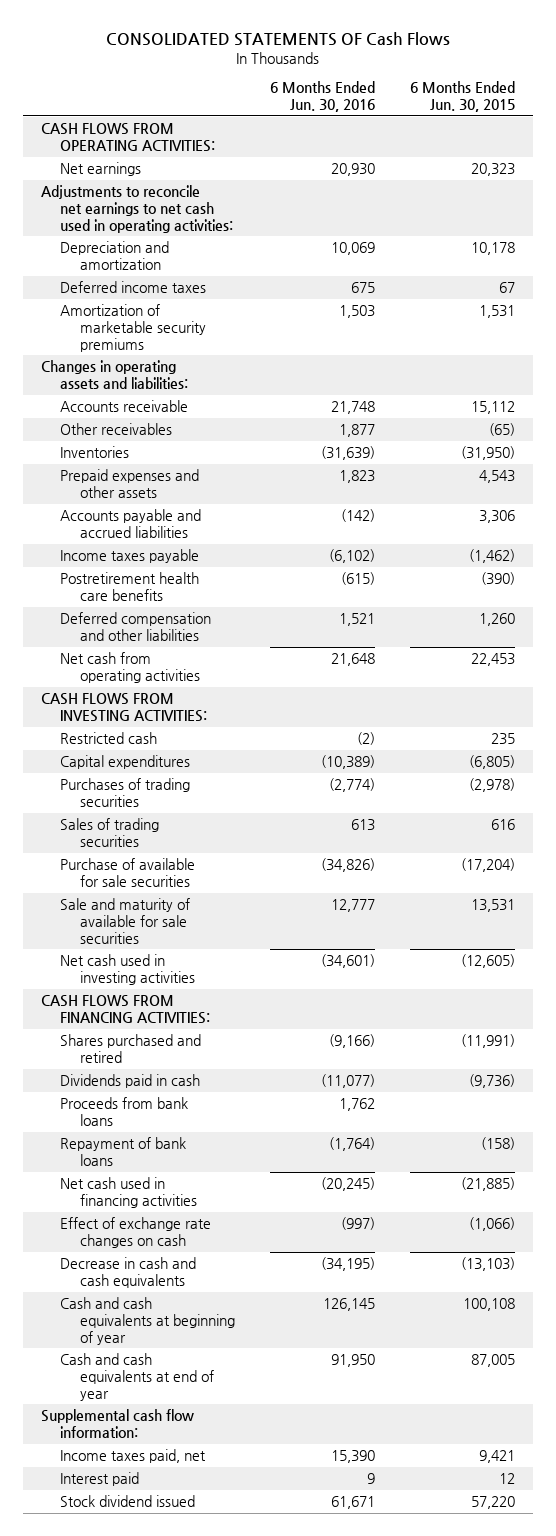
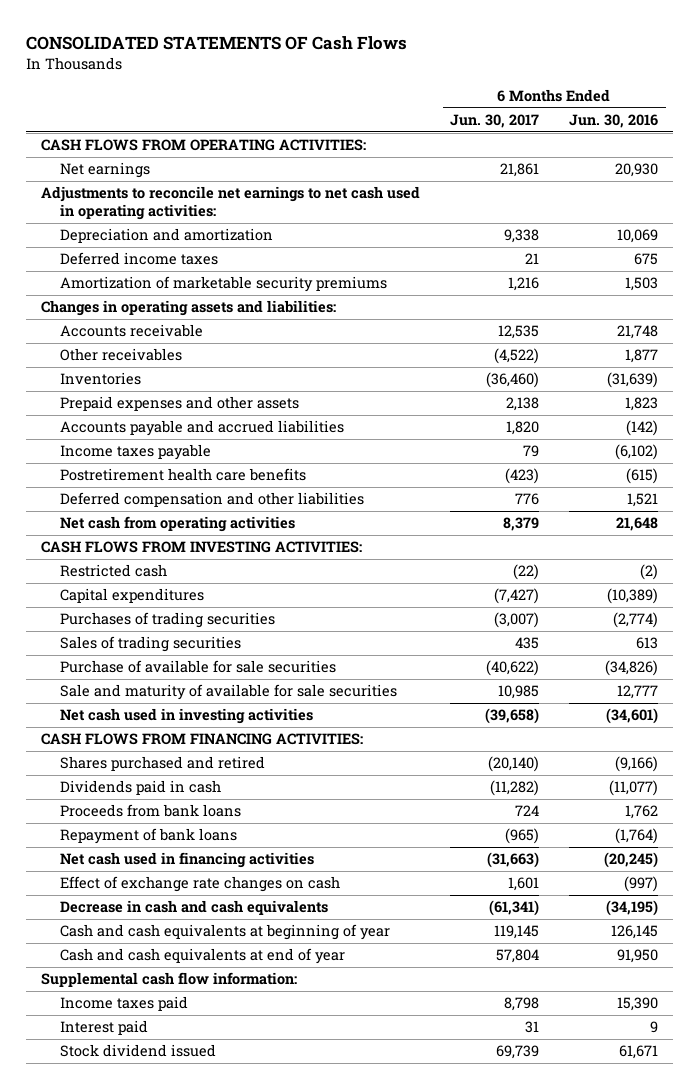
[410,81,516,113] 6 Months Ended Jun. 30, 2015 -> none
none -> [450,114,540,129] Jun. 30, 2017
[60,1449,207,1464] Income taxes paid, net -> [60,996,189,1012] Income taxes paid

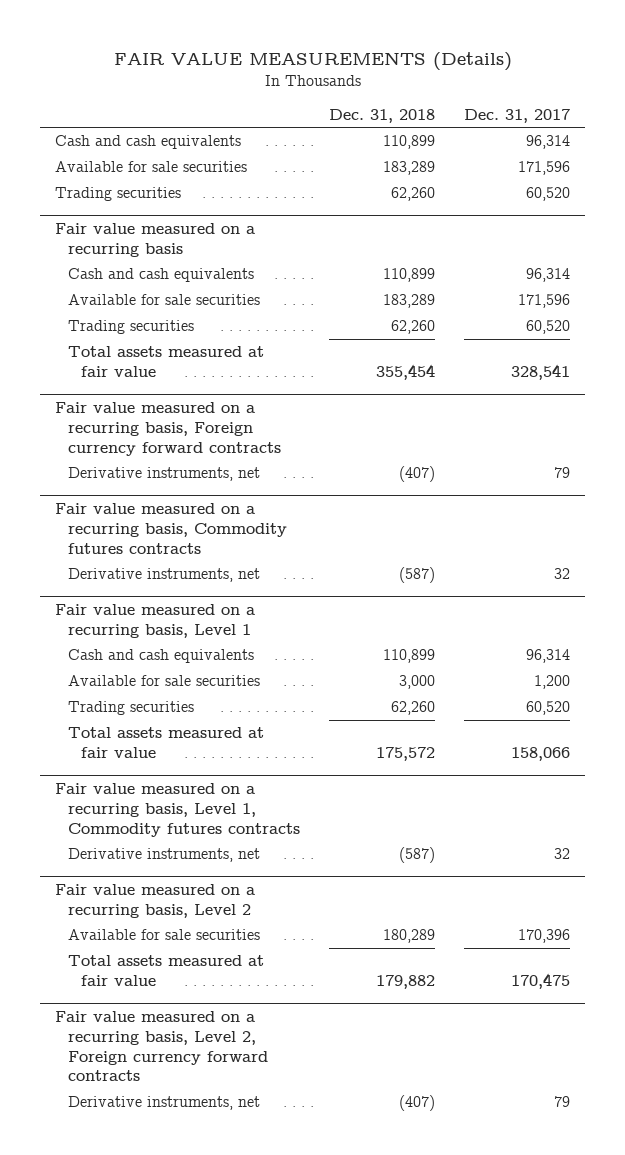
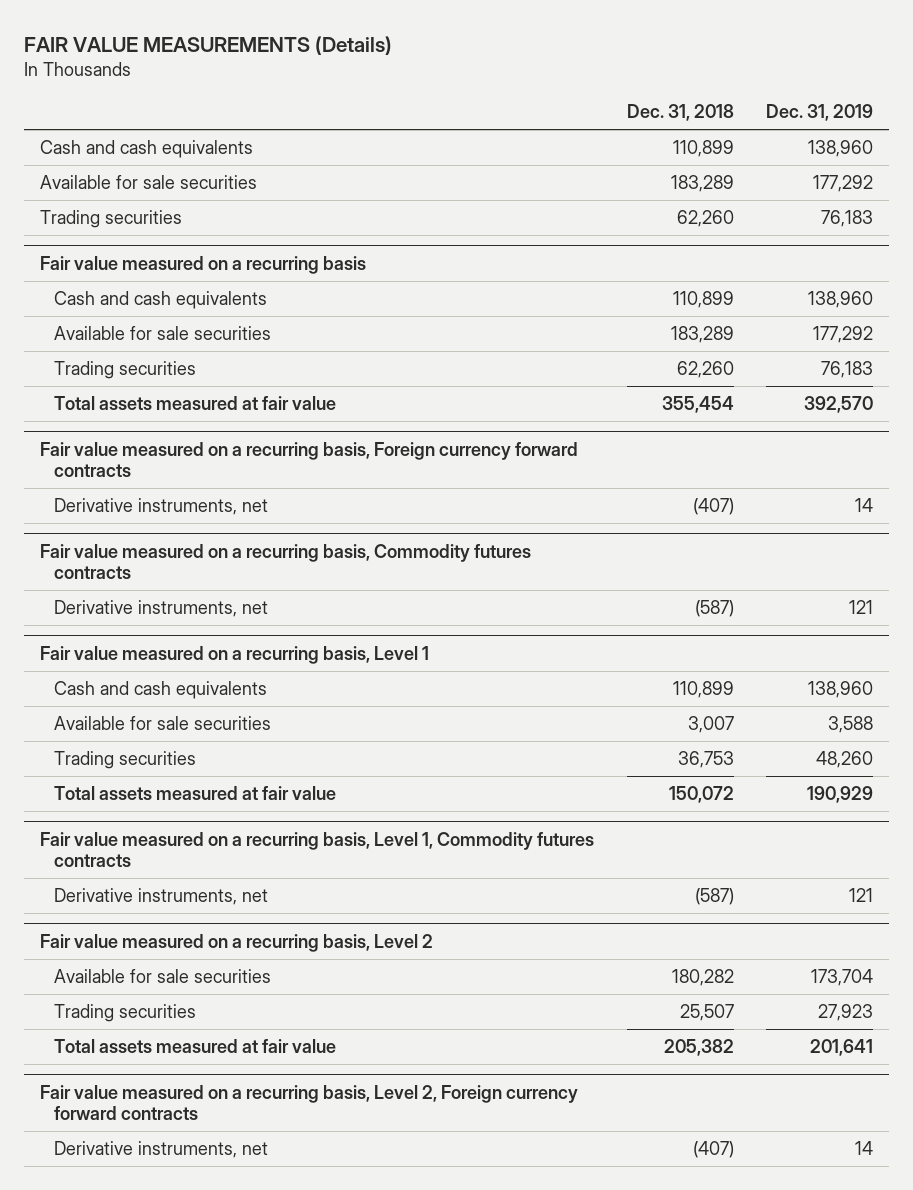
[464,108,571,123] Dec. 31, 2017 -> none
none -> [765,104,873,122] Dec. 31, 2019
[399,675,436,690] 3,000 -> [687,715,734,733] 3,007
[391,701,436,716] 62,260 -> [677,750,734,768] 36,753
[376,747,436,762] 175,572 -> [668,785,734,803] 150,072
[383,929,436,944] 180,289 -> [671,968,734,986] 180,282
none -> [53,1003,196,1022] Trading securities
[376,975,436,990] 179,882 -> [663,1038,734,1056] 205,382

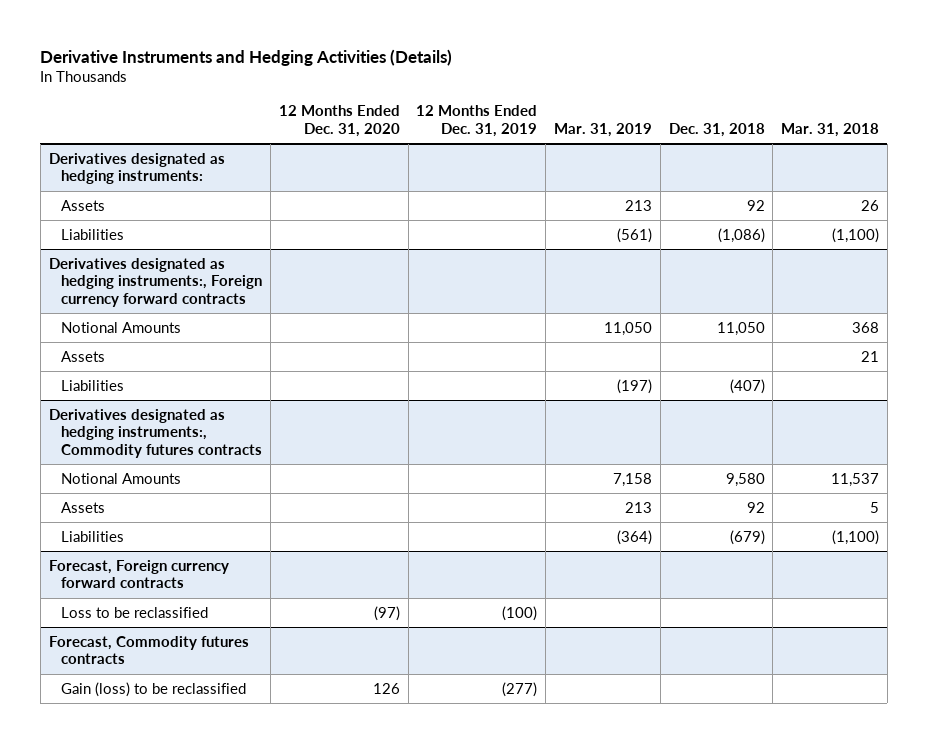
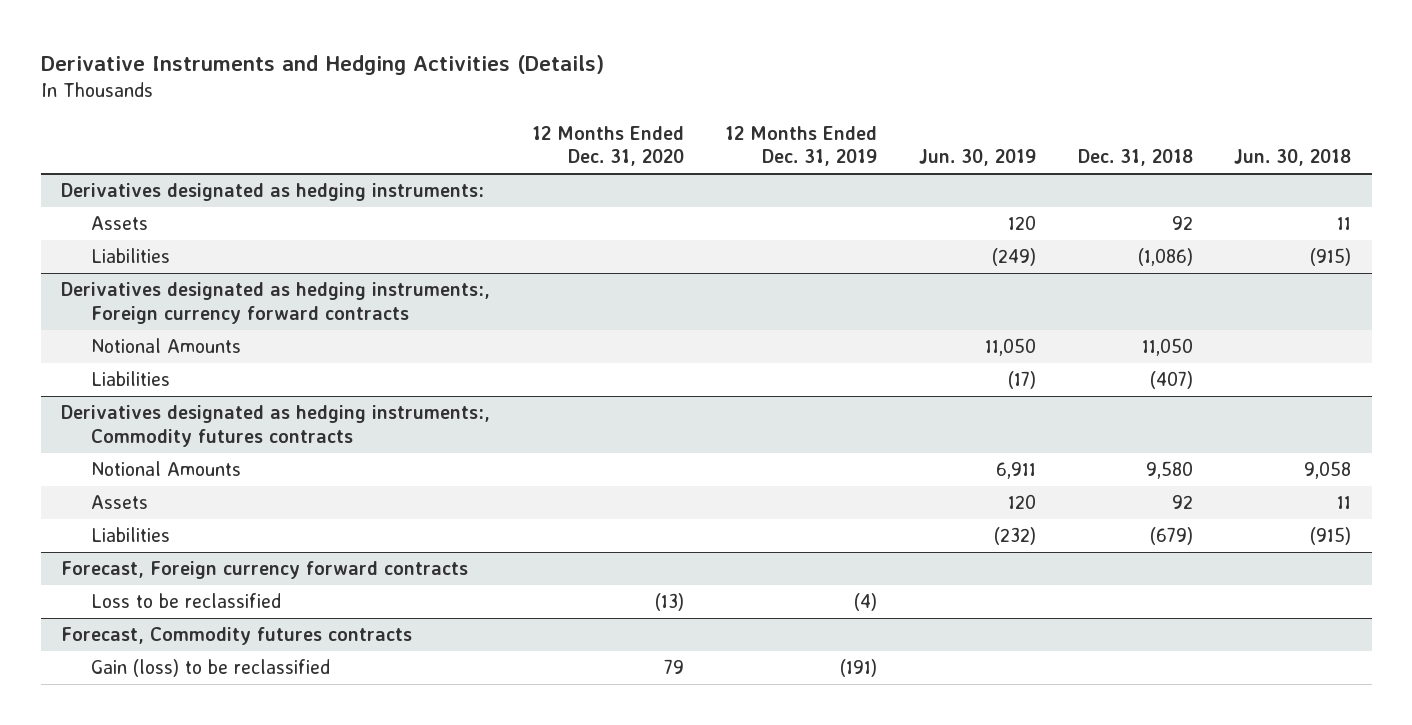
[553,122,652,137] Mar. 31, 2019 -> none
[781,122,880,137] Mar. 31, 2018 -> none
none -> [919,149,1037,167] Jun. 30, 2019
none -> [1234,149,1352,167] Jun. 30, 2018
[61,350,106,362] Assets -> none
[373,605,400,621] (97) -> [654,593,684,612] (13)
[502,605,538,621] (100) -> [854,593,878,612] (4)
[372,682,400,694] 126 -> [663,659,684,675] 79
[502,681,538,697] (277) -> [840,659,878,678] (191)

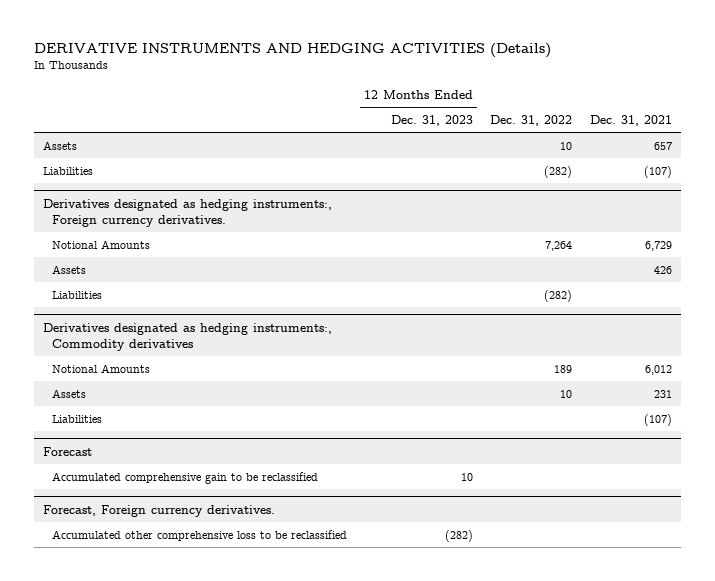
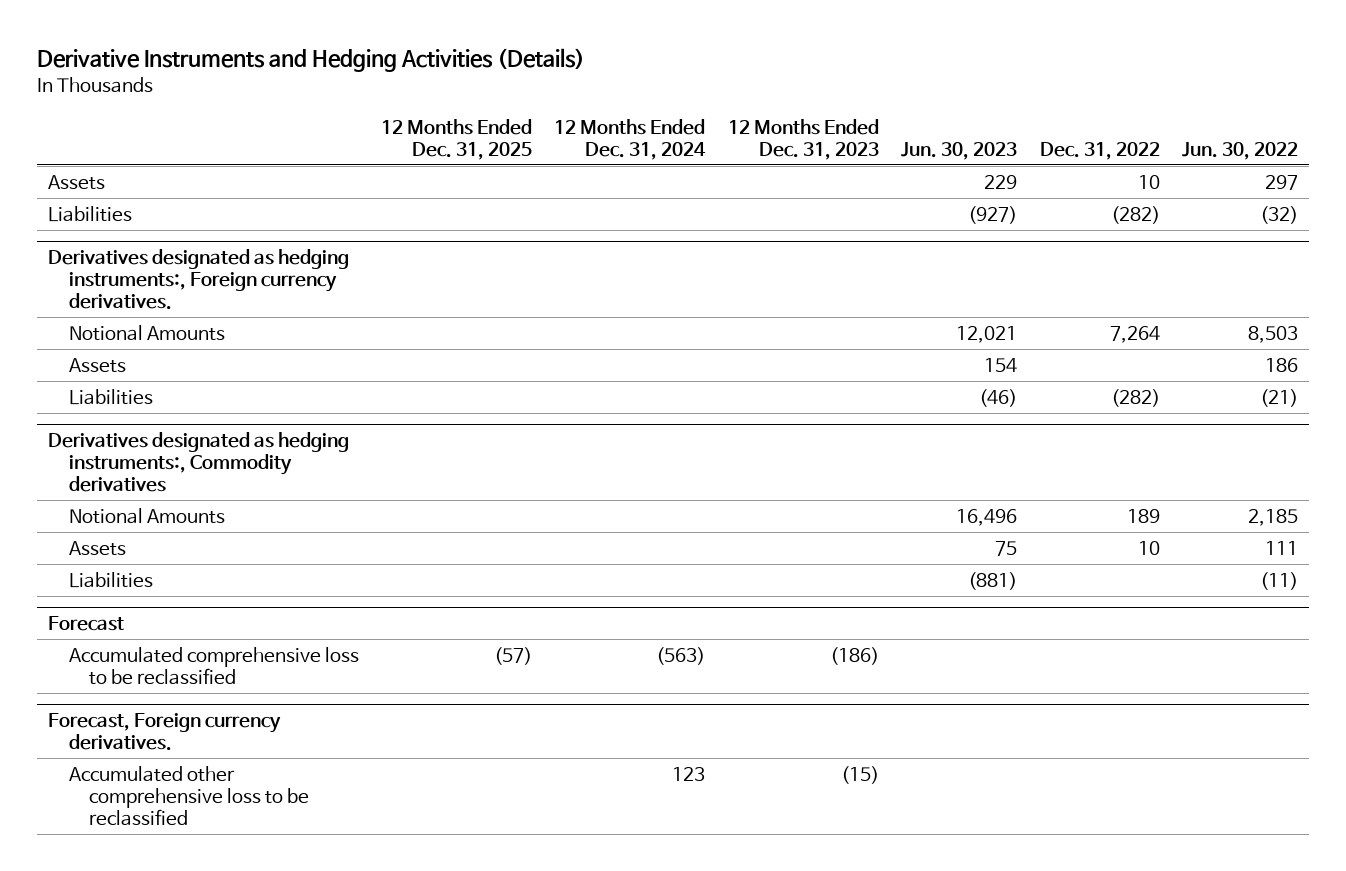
[34,43,552,59] DERIVATIVE INSTRUMENTS AND HEDGING ACTIVITIES (Details) -> [37,48,586,73] Derivative Instruments and Hedging Activities (Details)
[589,114,672,126] Dec. 31, 2021 -> none
none -> [381,118,533,160] 12 Months Ended Dec. 31, 2025
none -> [554,118,707,160] 12 Months Ended Dec. 31, 2024
none -> [901,141,1018,160] Jun. 30, 2023
none -> [1181,141,1298,160] Jun. 30, 2022
[51,471,318,484] Accumulated comprehensive gain to be reclassified -> [68,646,359,686] Accumulated comprehensive loss to be reclassified
[461,472,474,481] 10 -> [829,646,879,665] (186)
[445,529,474,542] (282) -> [840,765,879,784] (15)

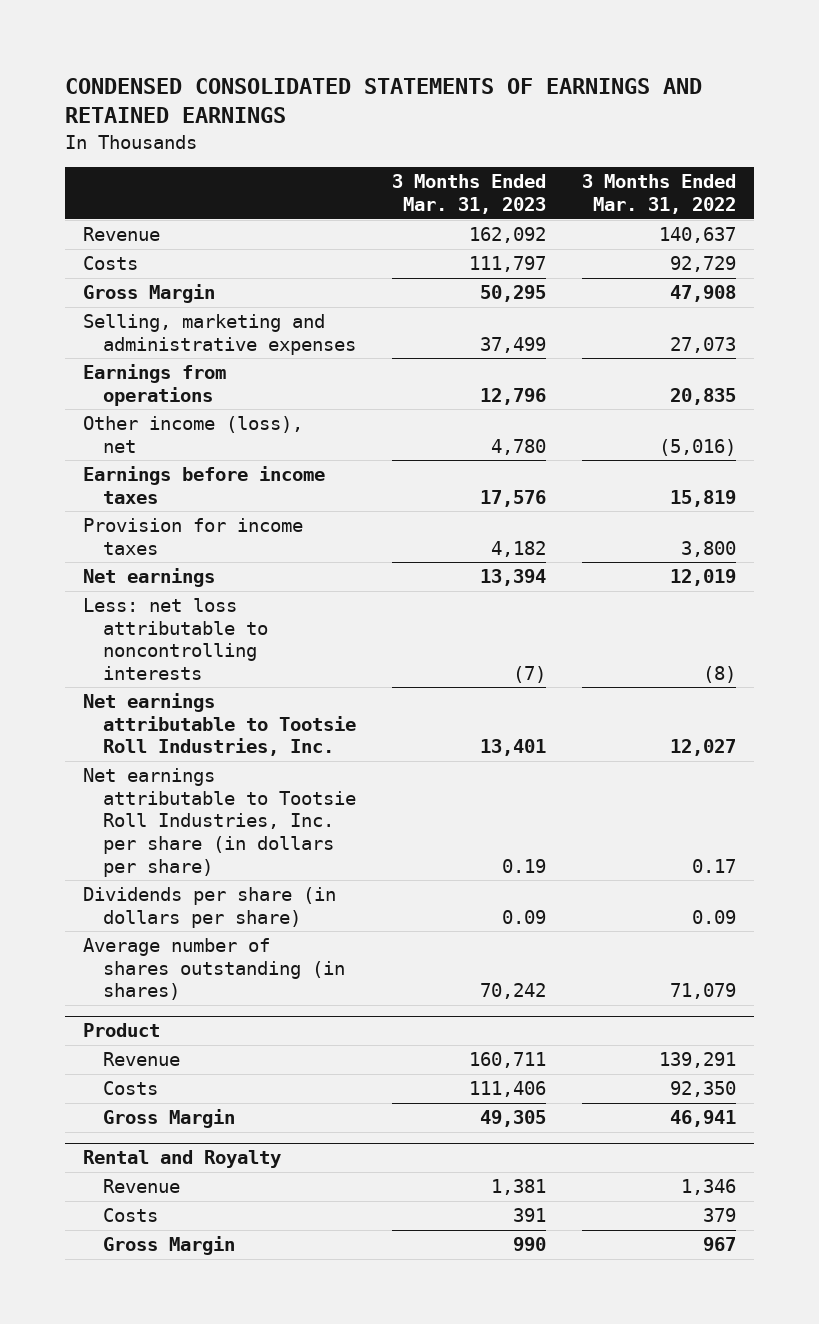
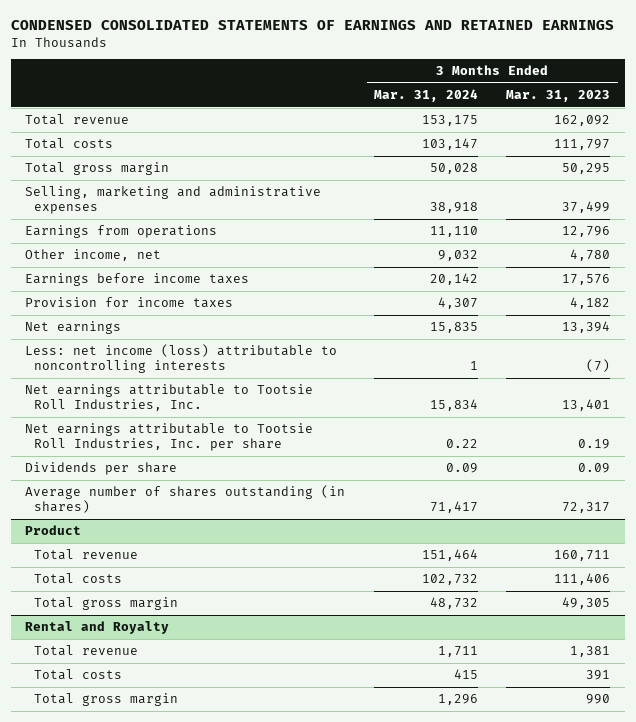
[581,174,736,215] 3 Months Ended Mar. 31, 2022 -> none
none -> [373,88,478,102] Mar. 31, 2024
[82,227,160,242] Revenue -> [25,114,130,126] Total revenue
[82,256,138,271] Costs -> [25,138,114,150] Total costs
[82,284,215,304] Gross Margin -> [25,162,170,176] Total gross margin
[82,416,303,453] Other income (loss), net -> [25,249,162,262] Other income, net
[82,598,268,680] Less: net loss attributable to noncontrolling interests -> [25,344,338,374] Less: net income (loss) attributable to noncontrolling interests
[82,768,356,877] Net earnings attributable to Tootsie Roll Industries, Inc. per share (in dollars per share) -> [25,423,314,452] Net earnings attributable to Tootsie Roll Industries, Inc. per share
[82,887,336,928] Dividends per share (in dollars per share) -> [25,462,178,476] Dividends per share
[479,983,546,1000] 70,242 -> [562,502,611,514] 72,317
[102,1052,180,1067] Revenue -> [34,549,139,561] Total revenue
[102,1081,158,1096] Costs -> [34,573,123,585] Total costs
[102,1109,235,1129] Gross Margin -> [34,597,179,611] Total gross margin
[102,1179,180,1194] Revenue -> [34,645,139,657] Total revenue
[102,1208,158,1223] Costs -> [34,669,123,681] Total costs
[102,1236,235,1256] Gross Margin -> [34,693,179,707] Total gross margin

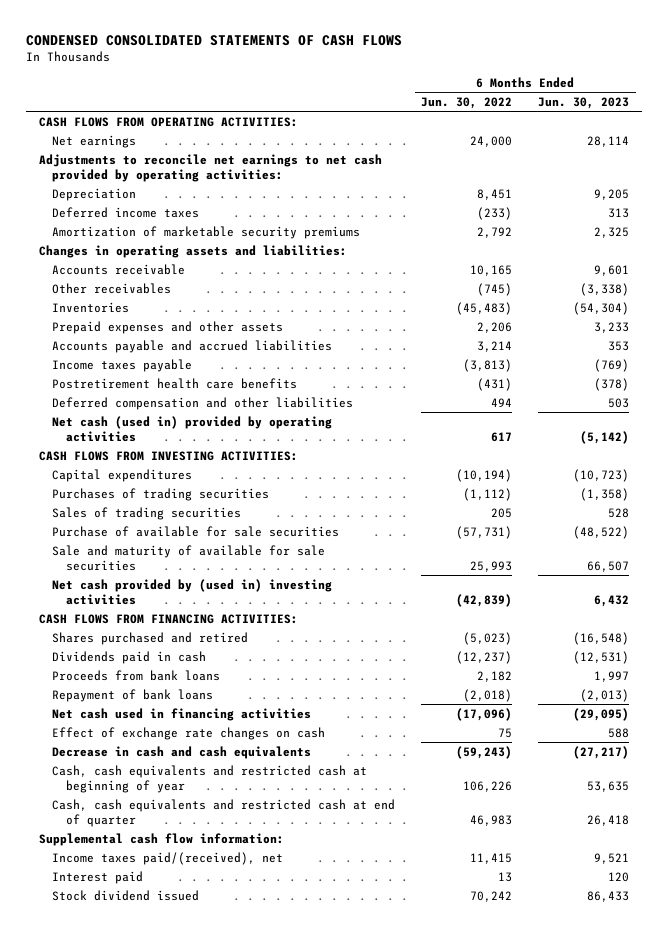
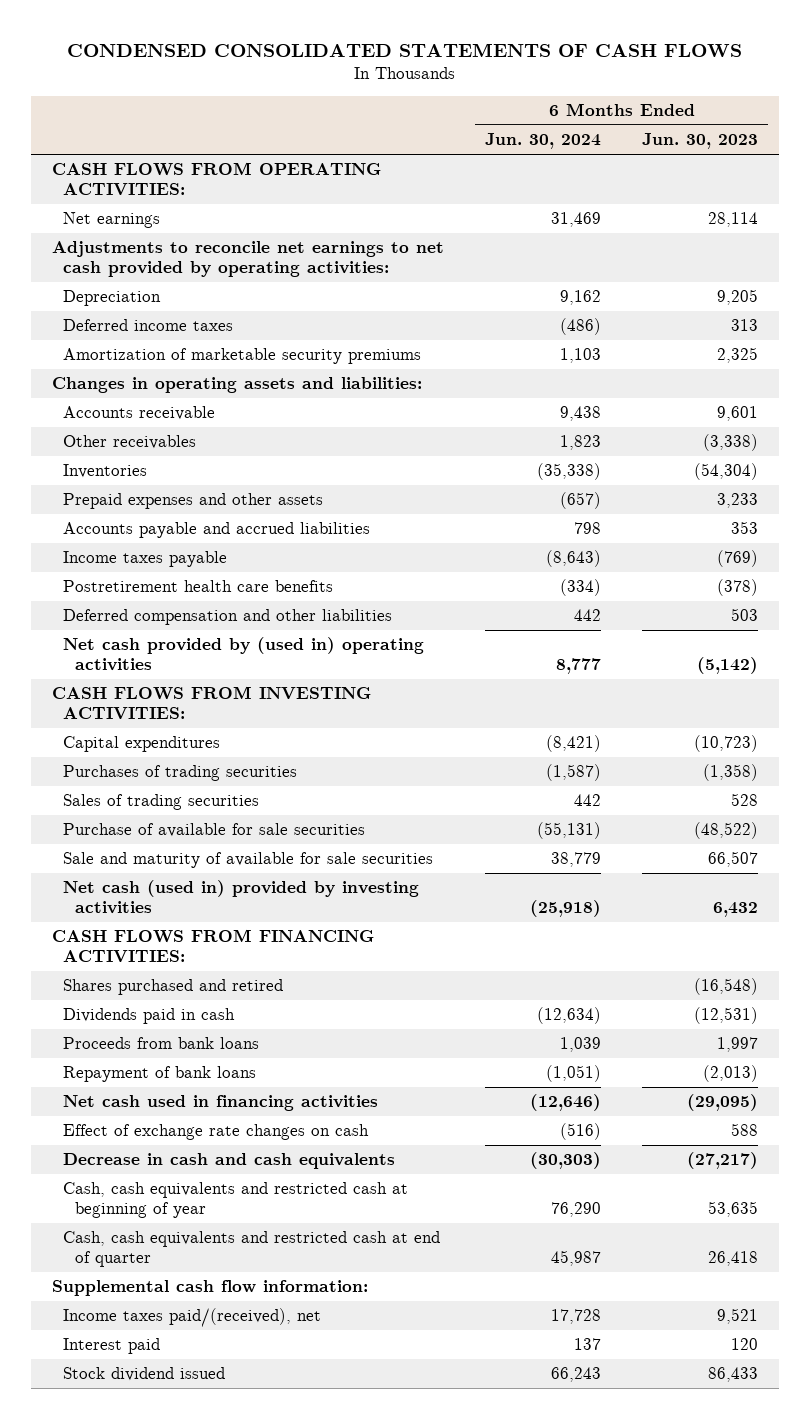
[421,96,513,109] Jun. 30, 2022 -> none
none -> [484,133,601,150] Jun. 30, 2024
[52,415,333,442] Net cash (used in) provided by operating activities -> [63,637,425,671] Net cash provided by (used in) operating activities
[52,578,333,605] Net cash provided by (used in) investing activities -> [63,880,420,914] Net cash (used in) provided by investing activities

